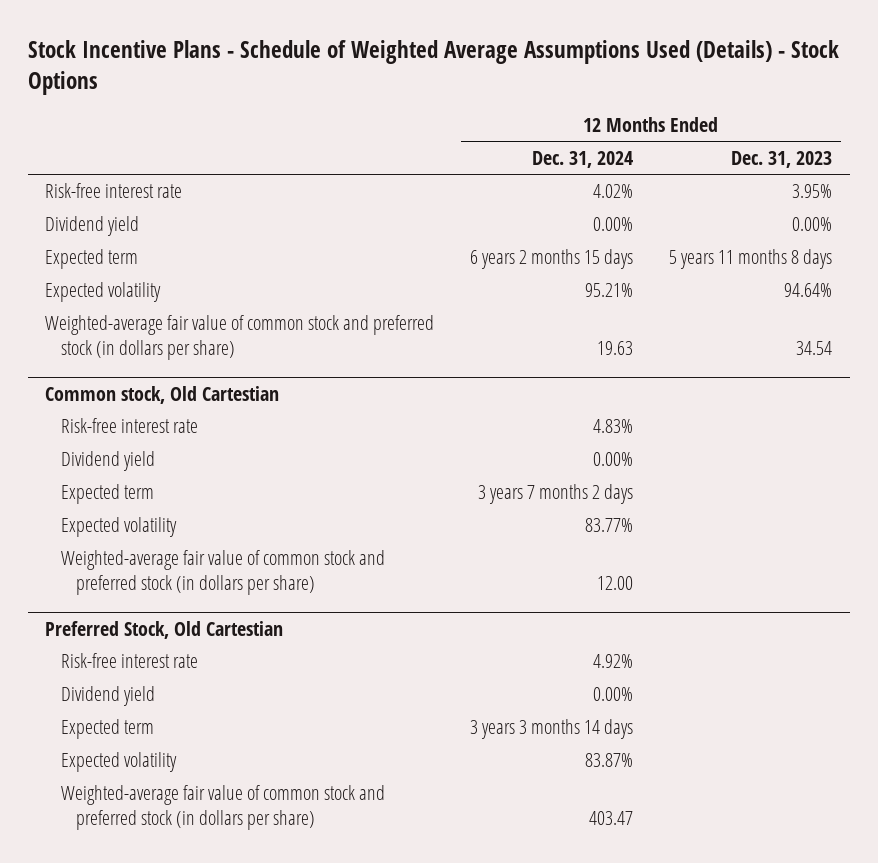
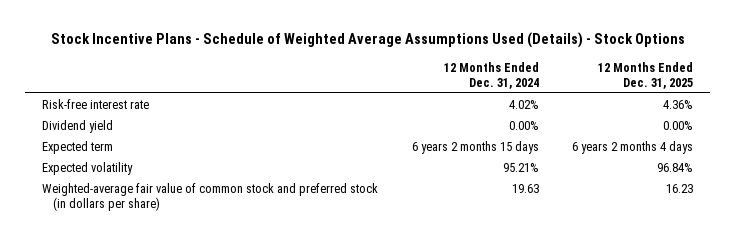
[731,150,833,168] Dec. 31, 2023 -> none
none -> [598,61,694,89] 12 Months Ended Dec. 31, 2025
[45,385,280,404] Common stock, Old Cartestian -> none
[60,418,198,434] Risk-free interest rate -> none
[60,451,155,472] Dividend yield -> none
[60,484,154,505] Expected term -> none
[60,517,177,538] Expected volatility -> none
[60,550,385,596] Weighted-average fair value of common stock and preferred stock (in dollars per share) -> none
[45,620,284,639] Preferred Stock, Old Cartestian -> none
[60,653,198,669] Risk-free interest rate -> none
[60,686,155,707] Dividend yield -> none
[60,719,154,740] Expected term -> none
[60,752,177,773] Expected volatility -> none
[60,785,385,831] Weighted-average fair value of common stock and preferred stock (in dollars per share) -> none

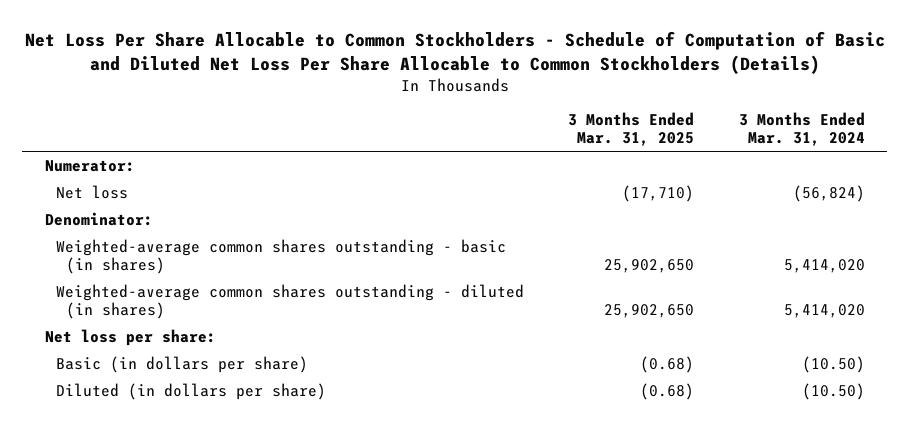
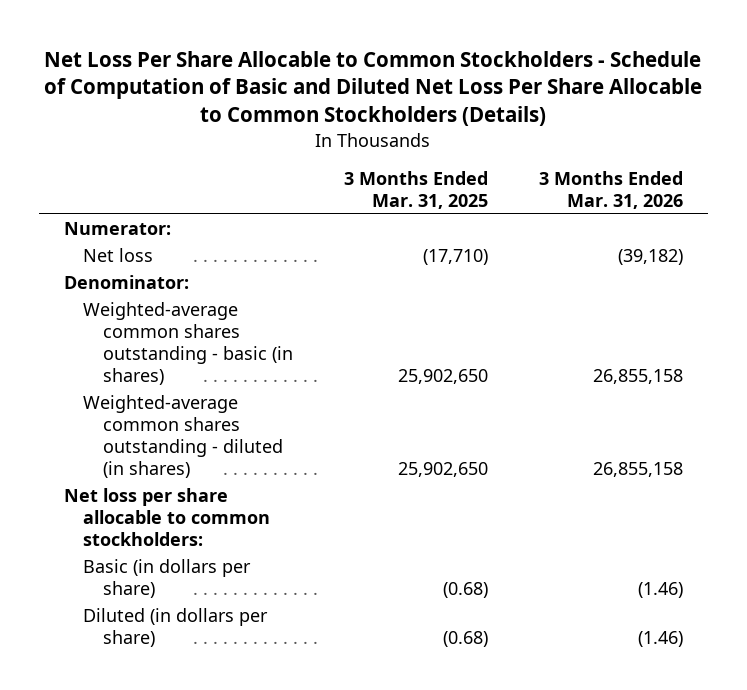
[738,111,865,147] 3 Months Ended Mar. 31, 2024 -> none
none -> [538,170,683,209] 3 Months Ended Mar. 31, 2026
[44,328,216,346] Net loss per share: -> [63,487,271,546] Net loss per share allocable to common stockholders:

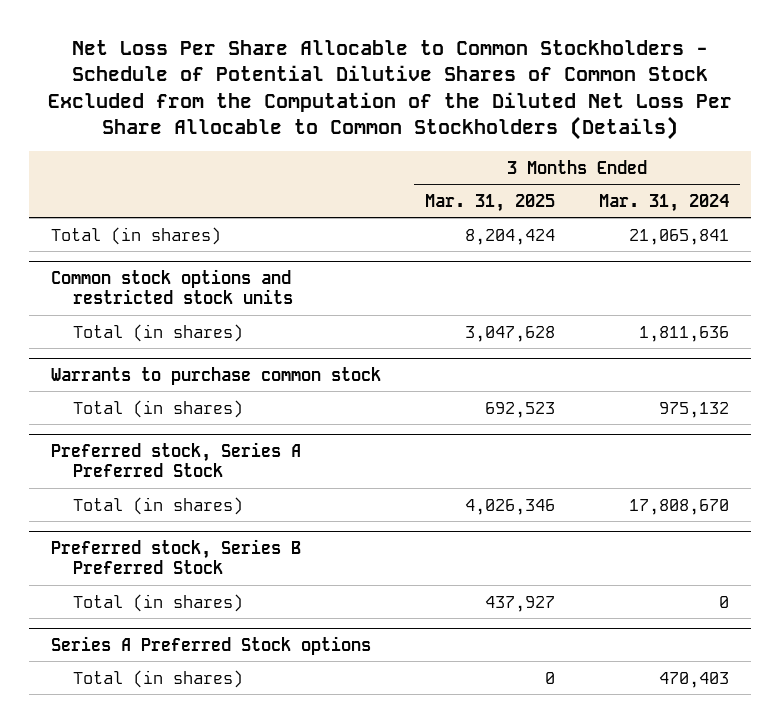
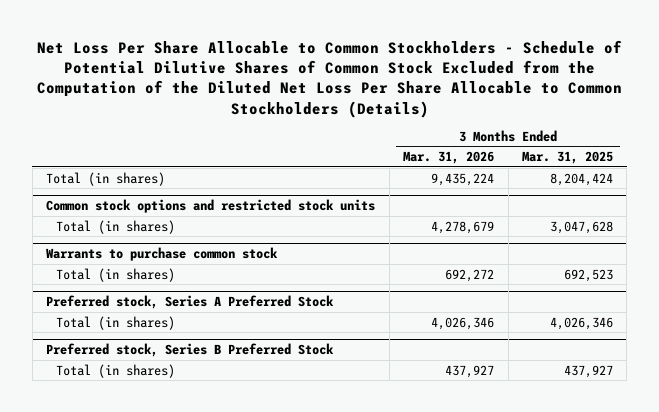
[598,193,729,212] Mar. 31, 2024 -> none
none -> [403,151,495,165] Mar. 31, 2026
[50,635,371,655] Series A Preferred Stock options -> none
[72,669,243,688] Total (in shares) -> none

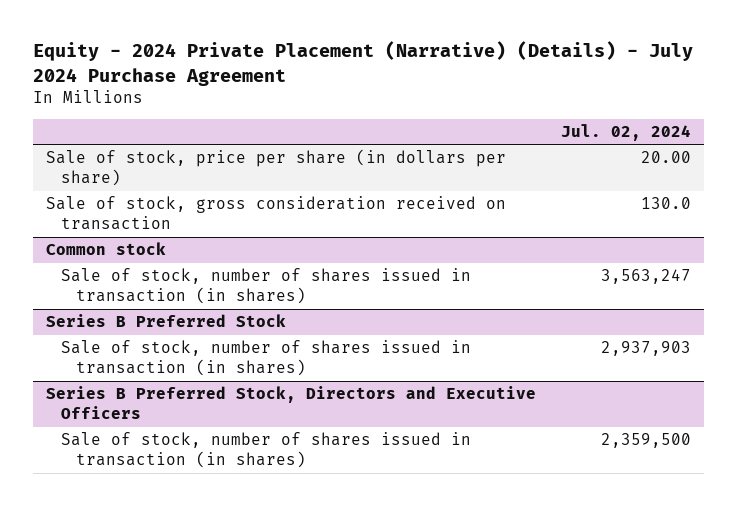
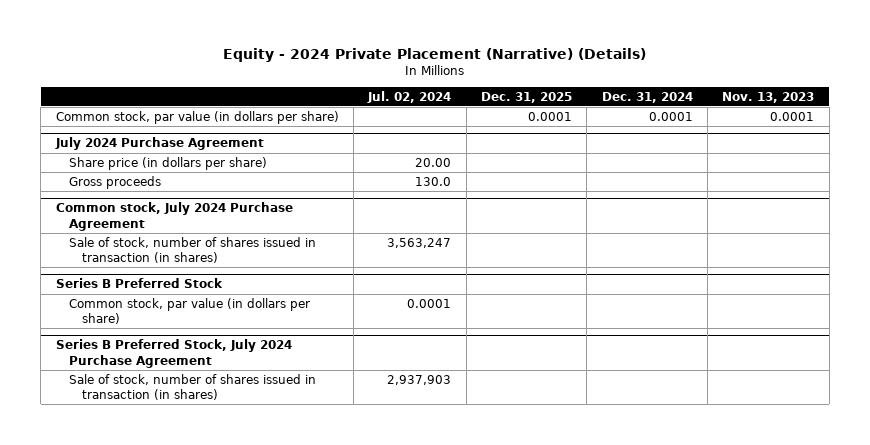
[33,41,694,86] Equity - 2024 Private Placement (Narrative) (Details) - July 2024 Purchase Agreement -> [223,48,647,63] Equity - 2024 Private Placement (Narrative) (Details)
none -> [481,91,573,103] Dec. 31, 2025
none -> [601,91,693,103] Dec. 31, 2024
none -> [722,91,815,103] Nov. 13, 2023
[45,242,166,256] Common stock -> none
none -> [55,110,339,124] Common stock, par value (in dollars per share)
none -> [54,137,264,151] July 2024 Purchase Agreement
[45,149,506,187] Sale of stock, price per share (in dollars per share) -> [68,156,267,170] Share price (in dollars per share)
[45,196,506,231] Sale of stock, gross consideration received on transaction -> [68,175,161,189] Gross proceeds
none -> [55,202,293,231] Common stock, July 2024 Purchase Agreement
none -> [68,297,310,325] Common stock, par value (in dollars per share)
none -> [55,339,292,368] Series B Preferred Stock, July 2024 Purchase Agreement
[45,386,536,420] Series B Preferred Stock, Directors and Executive Officers -> none
[60,432,471,469] Sale of stock, number of shares issued in transaction (in shares) -> none

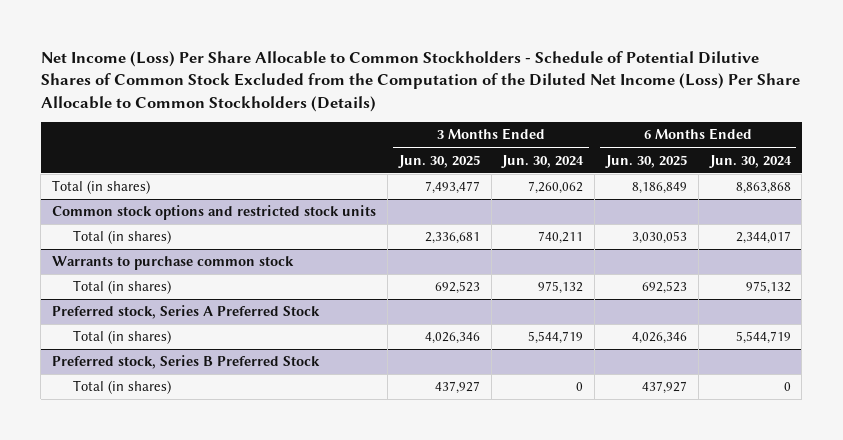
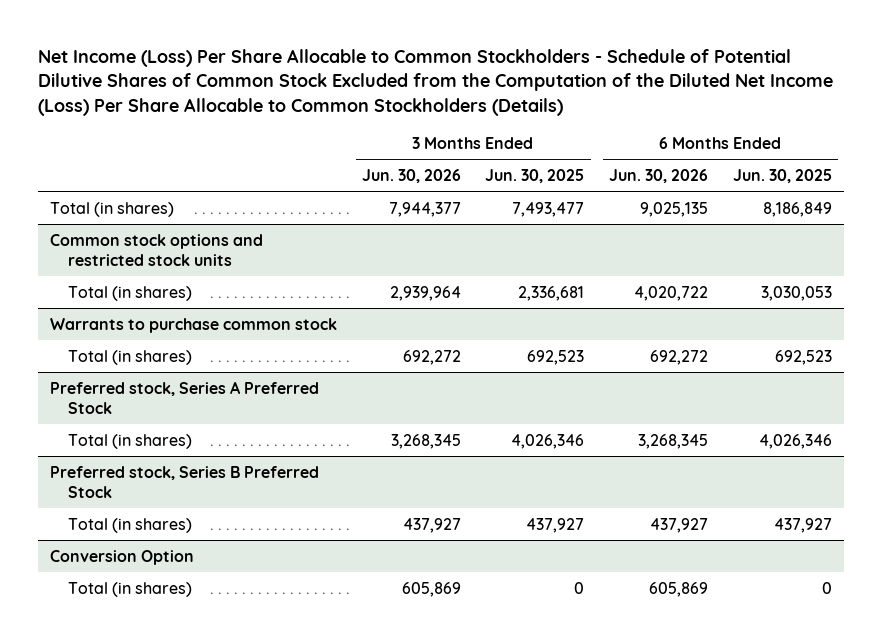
[501,154,585,168] Jun. 30, 2024 -> none
[708,154,792,168] Jun. 30, 2024 -> none
none -> [361,169,461,184] Jun. 30, 2026
none -> [608,169,708,184] Jun. 30, 2026
none -> [50,549,195,565] Conversion Option
none -> [68,581,193,597] Total (in shares)

